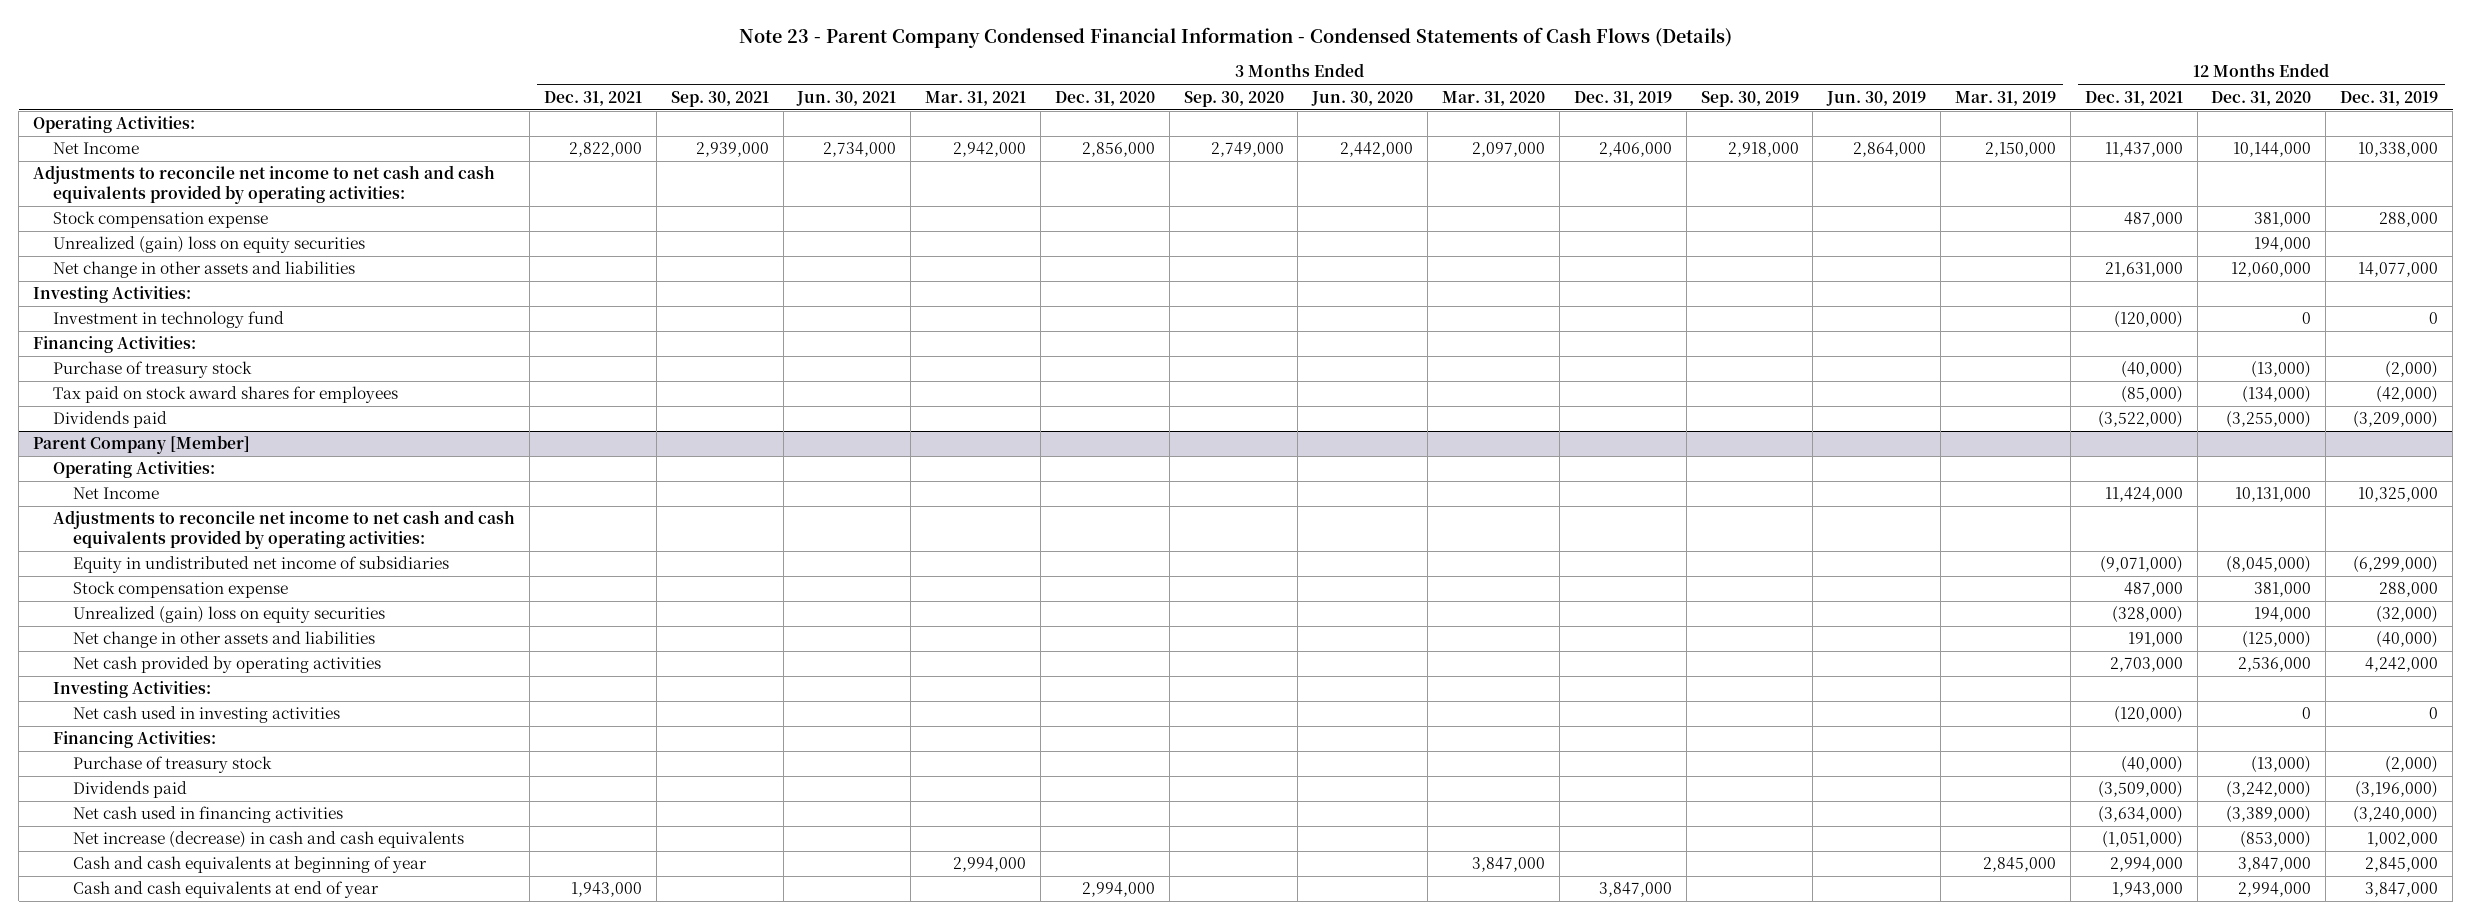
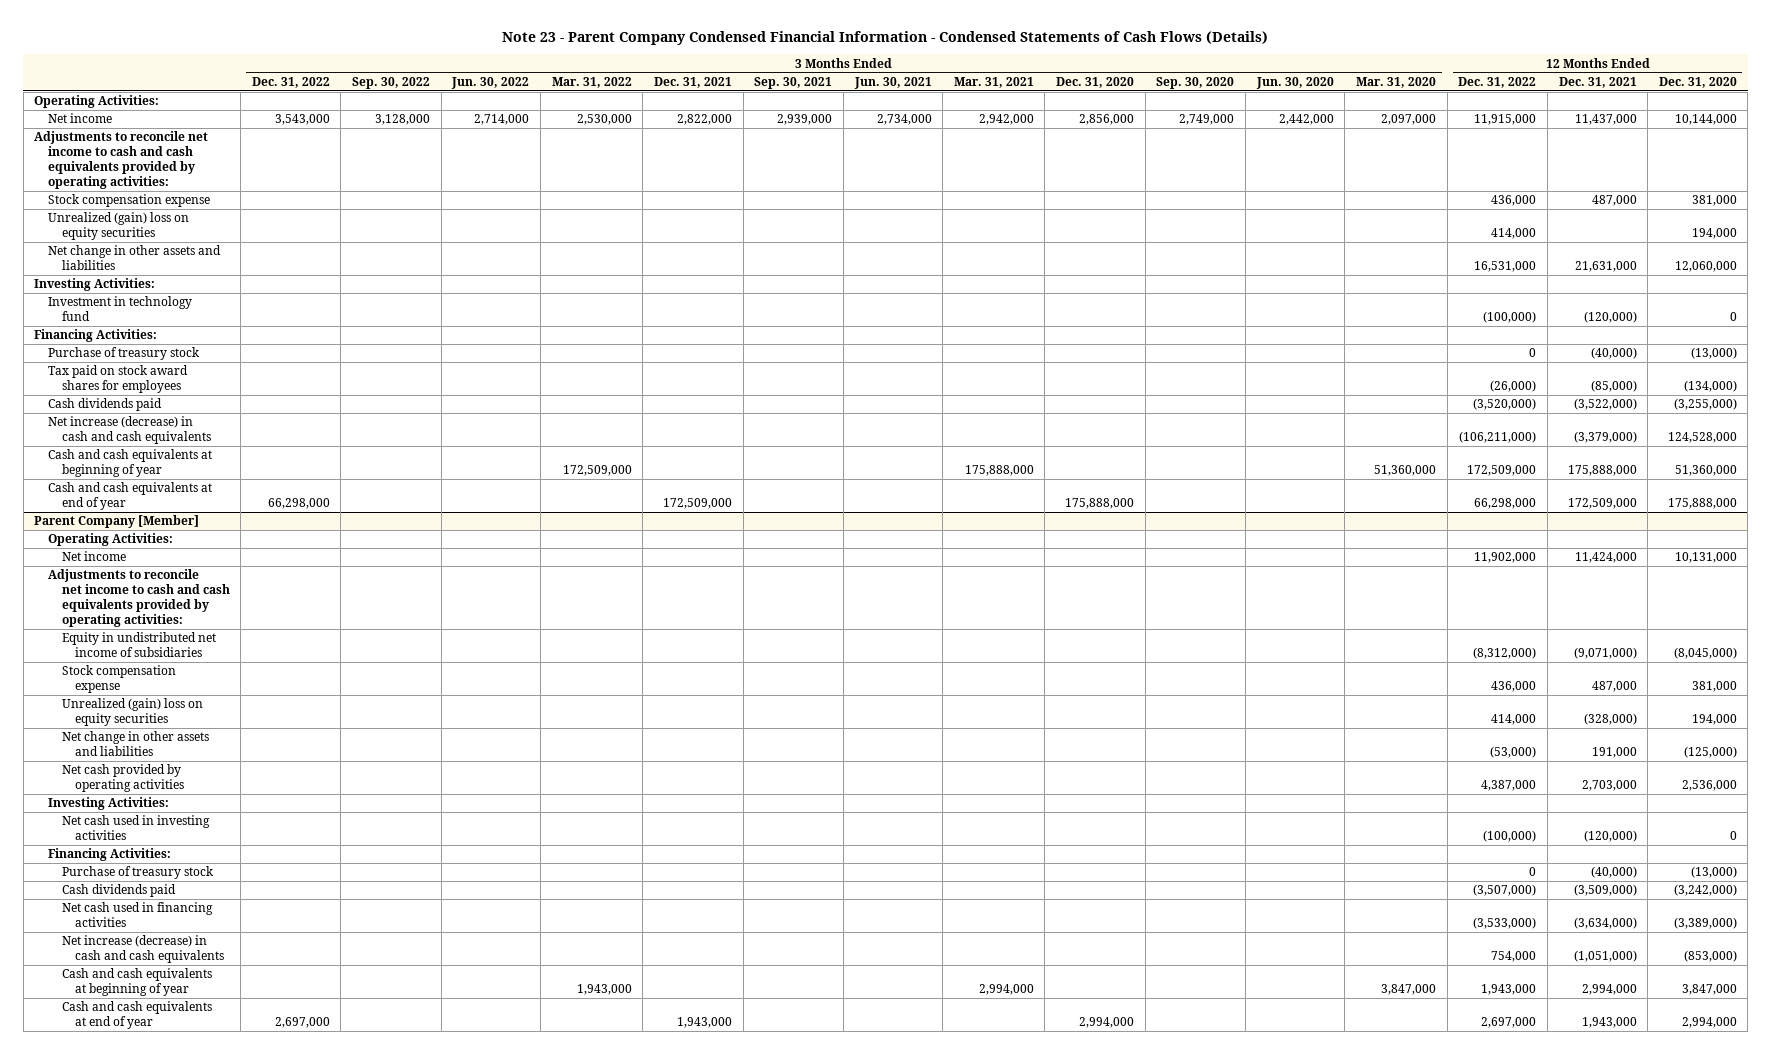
[1573,90,1672,106] Dec. 31, 2019 -> none
[1700,90,1799,107] Sep. 30, 2019 -> none
[1826,90,1927,106] Jun. 30, 2019 -> none
[1955,90,2057,106] Mar. 31, 2019 -> none
[2340,90,2439,106] Dec. 31, 2019 -> none
none -> [251,76,330,88] Dec. 31, 2022
none -> [352,76,431,89] Sep. 30, 2022
none -> [451,76,530,89] Jun. 30, 2022
none -> [551,76,632,88] Mar. 31, 2022
none -> [1458,76,1537,88] Dec. 31, 2022
[53,142,140,155] Net Income -> [47,113,112,124] Net income
[33,165,496,205] Adjustments to reconcile net income to net cash and cash equivalents provided by operating activities: -> [34,131,209,190] Adjustments to reconcile net income to cash and cash equivalents provided by operating activities:
[53,411,168,429] Dividends paid -> [47,398,162,412] Cash dividends paid
none -> [47,416,211,445] Net increase (decrease) in cash and cash equivalents
none -> [47,449,212,478] Cash and cash equivalents at beginning of year
none -> [47,482,212,511] Cash and cash equivalents at end of year
[73,487,160,500] Net Income -> [61,551,126,562] Net income
[53,510,516,550] Adjustments to reconcile net income to net cash and cash equivalents provided by operating activities: -> [47,569,230,628] Adjustments to reconcile net income to cash and cash equivalents provided by operating activities:
[73,781,188,799] Dividends paid -> [61,884,176,898] Cash dividends paid

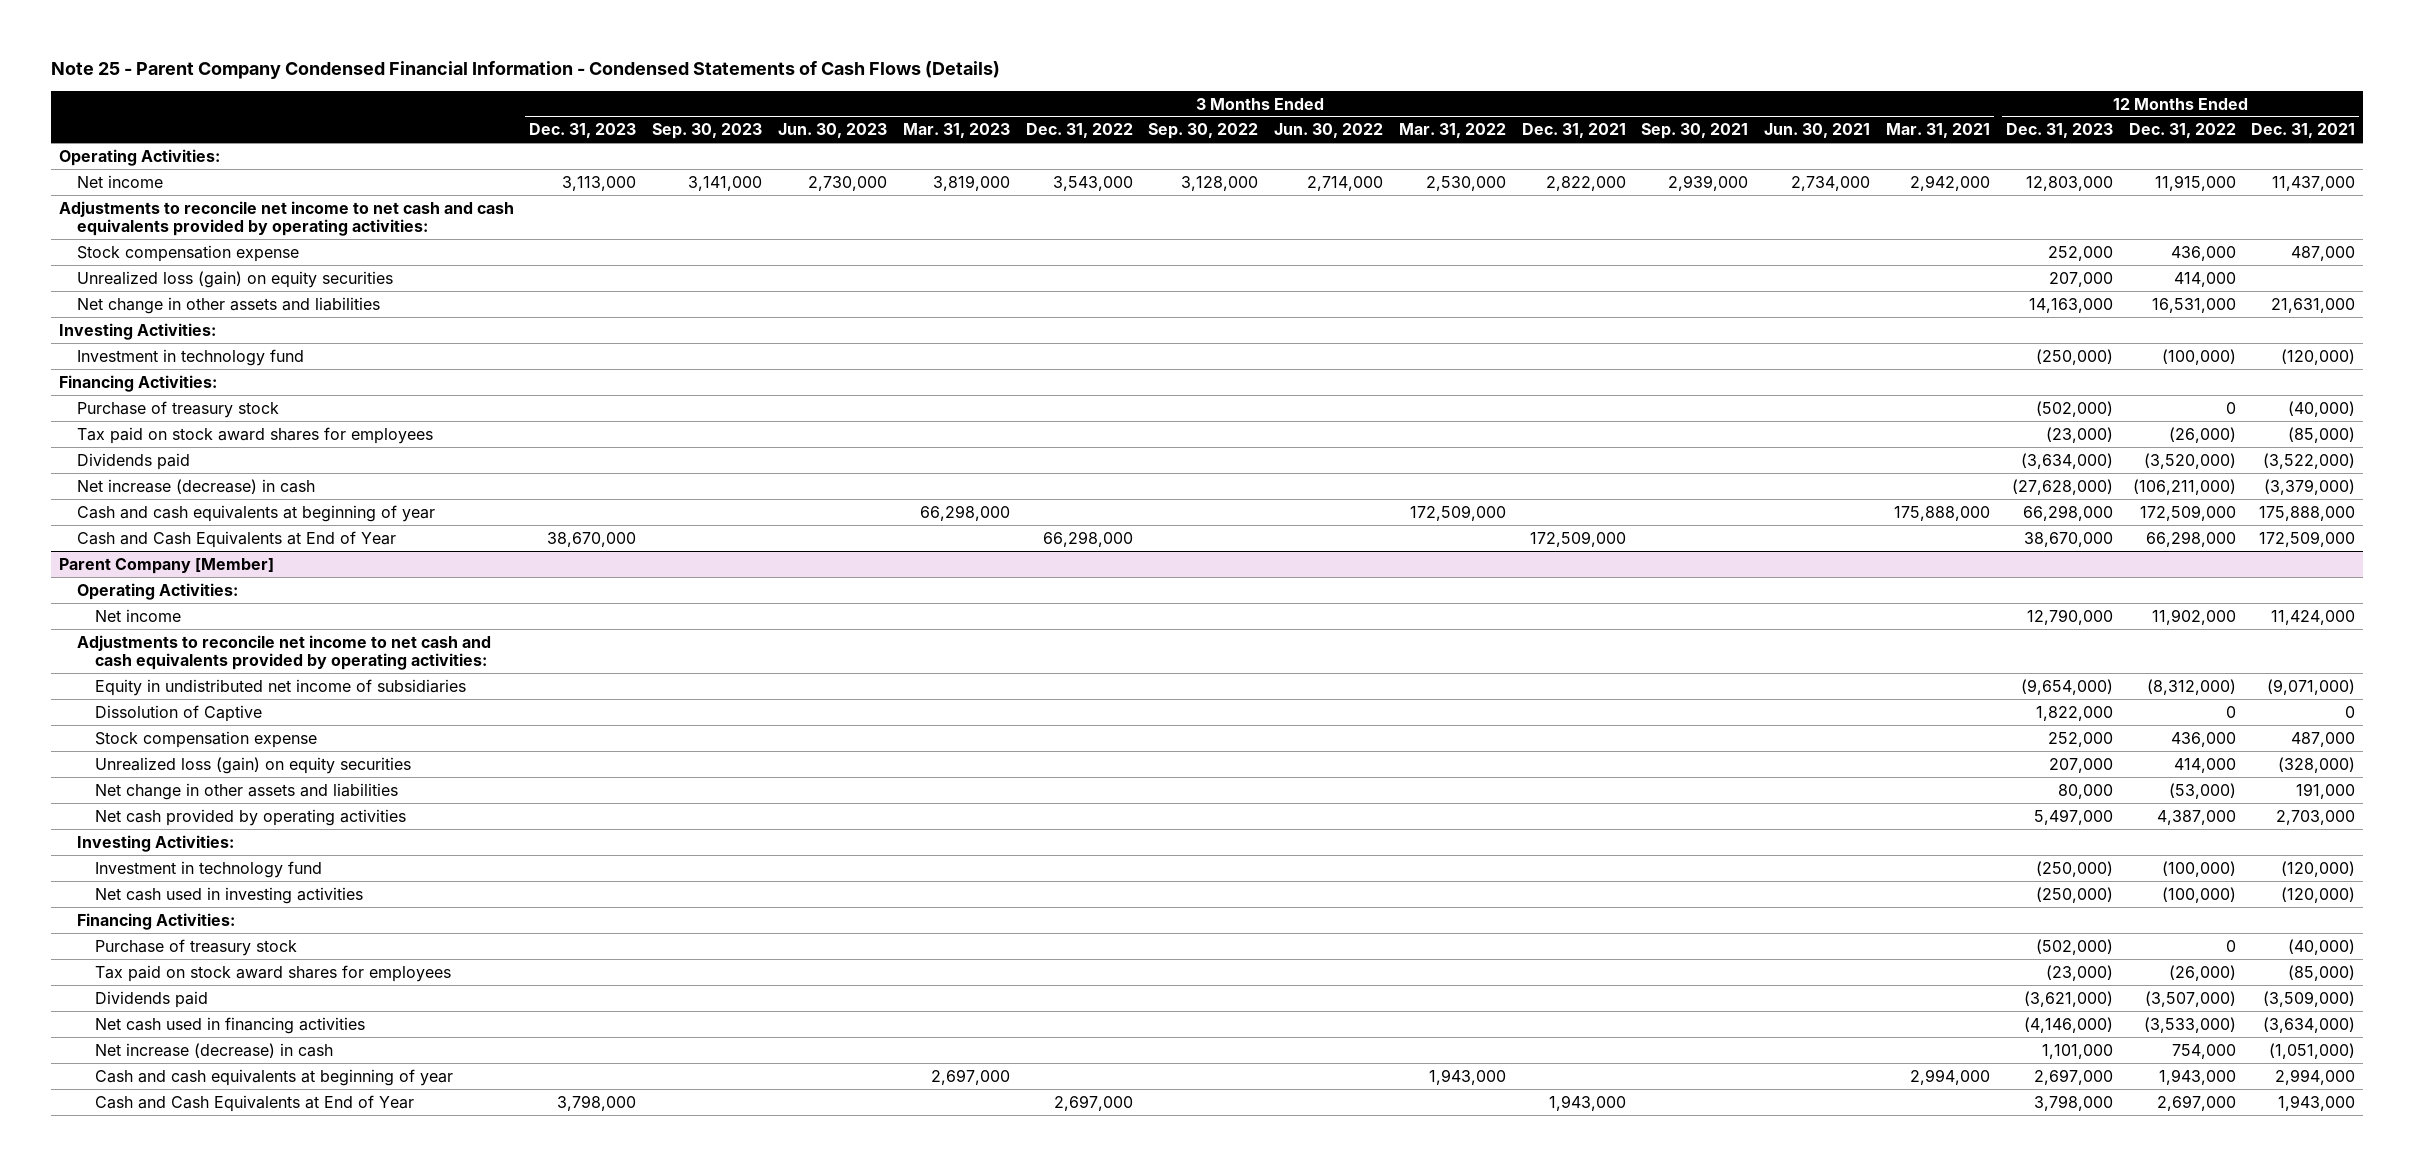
[502,31,1269,46] Note 23 - Parent Company Condensed Financial Information - Condensed Statements of Cash Flows (Details) -> [50,61,1000,80] Note 25 - Parent Company Condensed Financial Information - Condensed Statements of Cash Flows (Details)
[1056,76,1135,88] Dec. 31, 2020 -> none
[1156,76,1235,89] Sep. 30, 2020 -> none
[1255,76,1334,89] Jun. 30, 2020 -> none
[1355,76,1436,88] Mar. 31, 2020 -> none
[1658,76,1737,88] Dec. 31, 2020 -> none
none -> [529,123,637,139] Dec. 31, 2023
none -> [652,123,763,140] Sep. 30, 2023
none -> [777,123,887,139] Jun. 30, 2023
none -> [902,123,1010,139] Mar. 31, 2023
none -> [2005,123,2113,139] Dec. 31, 2023
[34,131,209,190] Adjustments to reconcile net income to cash and cash equivalents provided by operating activities: -> [58,200,514,236] Adjustments to reconcile net income to net cash and cash equivalents provided by operating activities:
[47,212,189,241] Unrealized (gain) loss on equity securities -> [76,270,393,288] Unrealized loss (gain) on equity securities
[47,398,162,412] Cash dividends paid -> [76,452,190,470] Dividends paid
[47,416,211,445] Net increase (decrease) in cash and cash equivalents -> [76,478,315,494] Net increase (decrease) in cash
[47,482,212,511] Cash and cash equivalents at end of year -> [76,530,396,548] Cash and Cash Equivalents at End of Year
[47,569,230,628] Adjustments to reconcile net income to cash and cash equivalents provided by operating activities: -> [76,634,491,670] Adjustments to reconcile net income to net cash and cash equivalents provided by operating activities:
none -> [94,704,262,722] Dissolution of Captive
[61,698,203,727] Unrealized (gain) loss on equity securities -> [94,756,411,774] Unrealized loss (gain) on equity securities
none -> [94,860,322,878] Investment in technology fund
none -> [94,964,451,982] Tax paid on stock award shares for employees
[61,884,176,898] Cash dividends paid -> [94,990,208,1008] Dividends paid
[61,935,225,964] Net increase (decrease) in cash and cash equivalents -> [94,1042,333,1058] Net increase (decrease) in cash
[61,1001,212,1030] Cash and cash equivalents at end of year -> [94,1094,414,1112] Cash and Cash Equivalents at End of Year

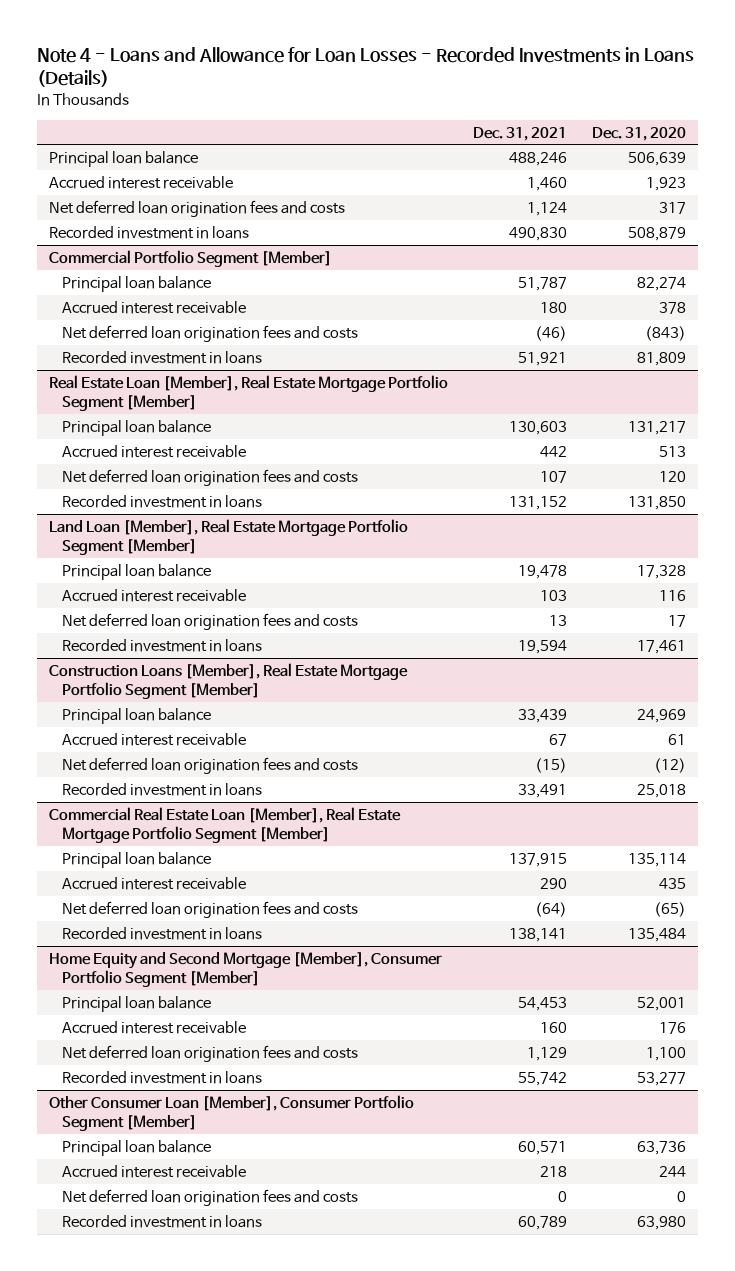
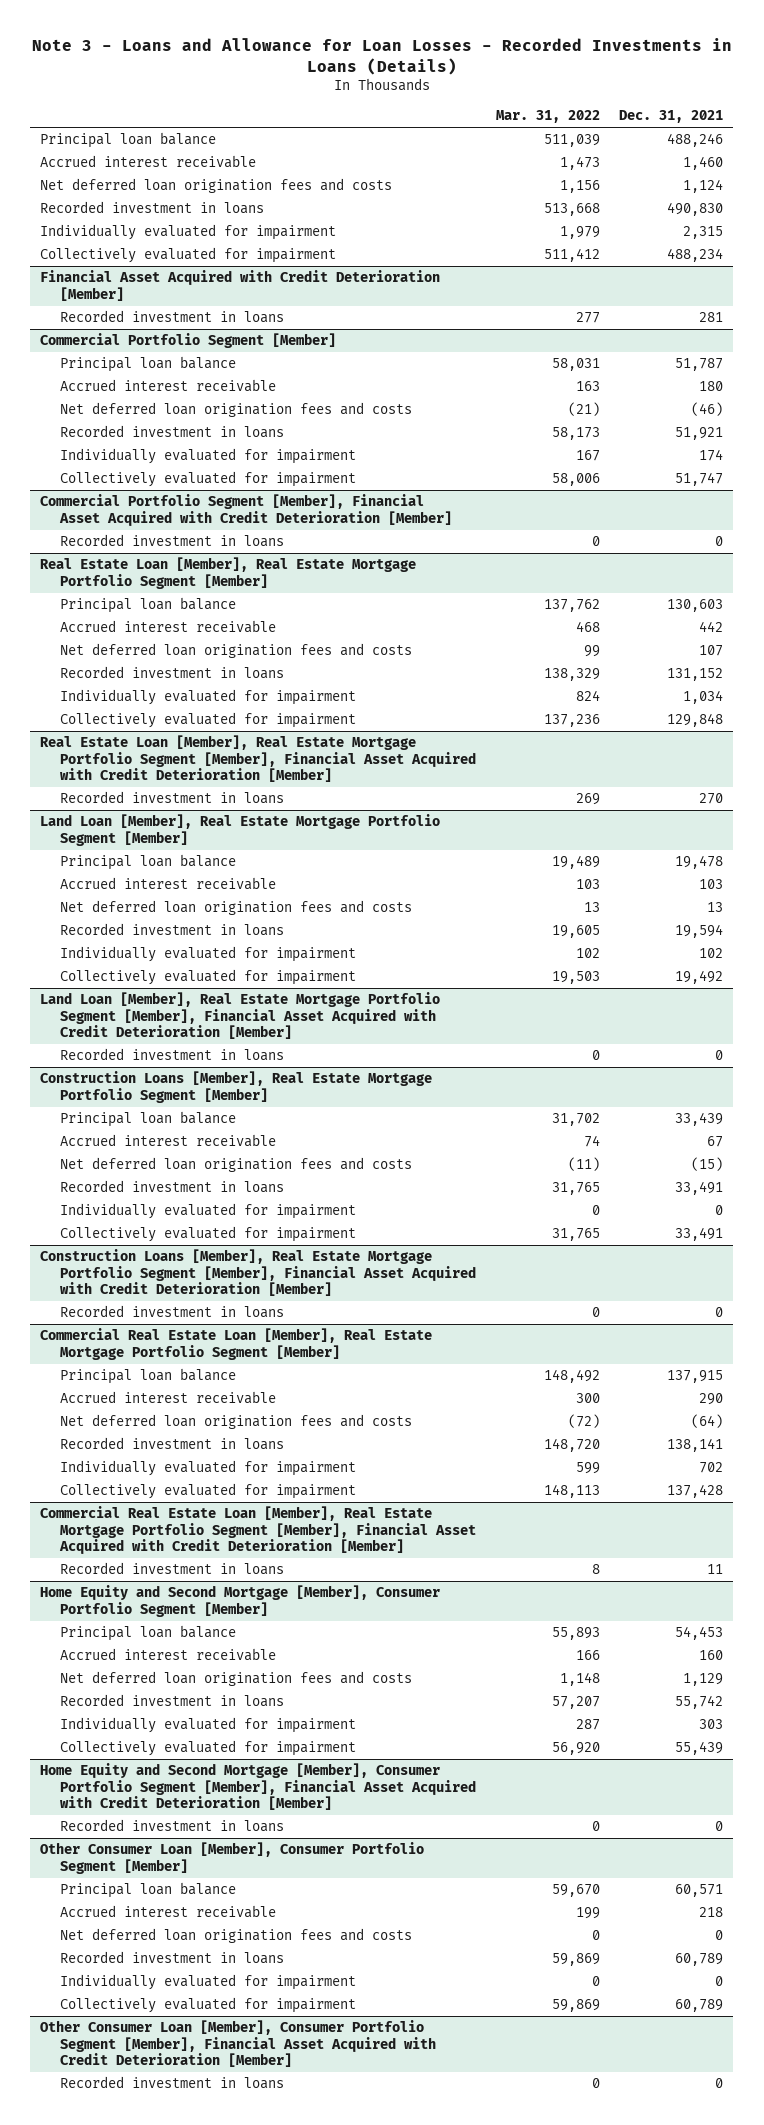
[36,46,694,88] Note 4 - Loans and Allowance for Loan Losses - Recorded Investments in Loans (Details) -> [31,38,732,76] Note 3 - Loans and Allowance for Loan Losses - Recorded Investments in Loans (Details)
[592,126,687,141] Dec. 31, 2020 -> none
none -> [495,110,600,124] Mar. 31, 2022
none -> [40,224,337,241] Individually evaluated for impairment
none -> [40,247,337,264] Collectively evaluated for impairment
none -> [40,270,441,301] Financial Asset Acquired with Credit Deterioration [Member]
none -> [59,310,284,324] Recorded investment in loans
none -> [59,448,356,465] Individually evaluated for impairment
none -> [59,471,356,488] Collectively evaluated for impairment
none -> [40,494,452,526] Commercial Portfolio Segment [Member], Financial Asset Acquired with Credit Deterioration [Member]
none -> [59,534,284,548] Recorded investment in loans
none -> [59,689,356,706] Individually evaluated for impairment
none -> [59,712,356,729] Collectively evaluated for impairment
none -> [40,735,476,783] Real Estate Loan [Member], Real Estate Mortgage Portfolio Segment [Member], Financial Asset Acquired with Credit Deterioration [Member]
none -> [59,791,284,805] Recorded investment in loans
none -> [59,946,356,963] Individually evaluated for impairment
none -> [59,969,356,986] Collectively evaluated for impairment
none -> [40,992,441,1040] Land Loan [Member], Real Estate Mortgage Portfolio Segment [Member], Financial Asset Acquired with Credit Deterioration [Member]
none -> [59,1048,284,1062] Recorded investment in loans
none -> [59,1203,356,1220] Individually evaluated for impairment
none -> [59,1226,356,1243] Collectively evaluated for impairment
none -> [40,1249,476,1297] Construction Loans [Member], Real Estate Mortgage Portfolio Segment [Member], Financial Asset Acquired with Credit Deterioration [Member]
none -> [59,1305,284,1319] Recorded investment in loans
none -> [59,1460,356,1477] Individually evaluated for impairment
none -> [59,1483,356,1500] Collectively evaluated for impairment
none -> [40,1506,476,1555] Commercial Real Estate Loan [Member], Real Estate Mortgage Portfolio Segment [Member], Financial Asset Acquired with Credit Deterioration [Member]
none -> [59,1562,284,1576] Recorded investment in loans
none -> [59,1717,356,1734] Individually evaluated for impairment
none -> [59,1740,356,1757] Collectively evaluated for impairment
none -> [40,1763,476,1811] Home Equity and Second Mortgage [Member], Consumer Portfolio Segment [Member], Financial Asset Acquired with Credit Deterioration [Member]
none -> [59,1819,284,1833] Recorded investment in loans
none -> [59,1974,356,1991] Individually evaluated for impairment
none -> [59,1997,356,2014] Collectively evaluated for impairment
none -> [40,2020,436,2068] Other Consumer Loan [Member], Consumer Portfolio Segment [Member], Financial Asset Acquired with Credit Deterioration [Member]
none -> [59,2076,284,2090] Recorded investment in loans

